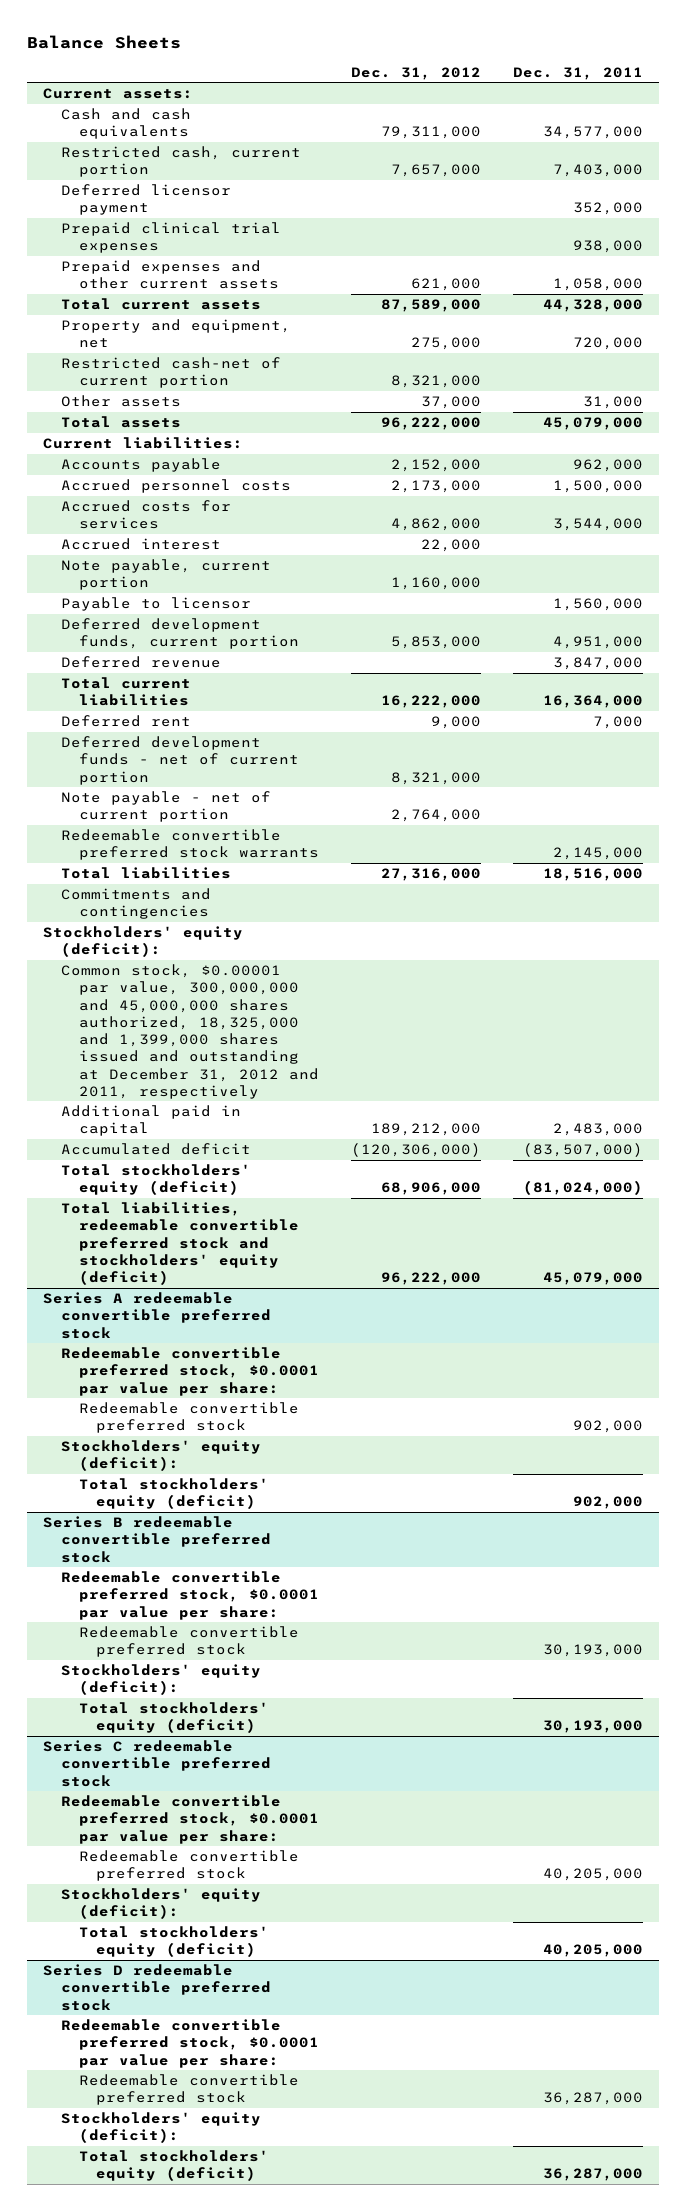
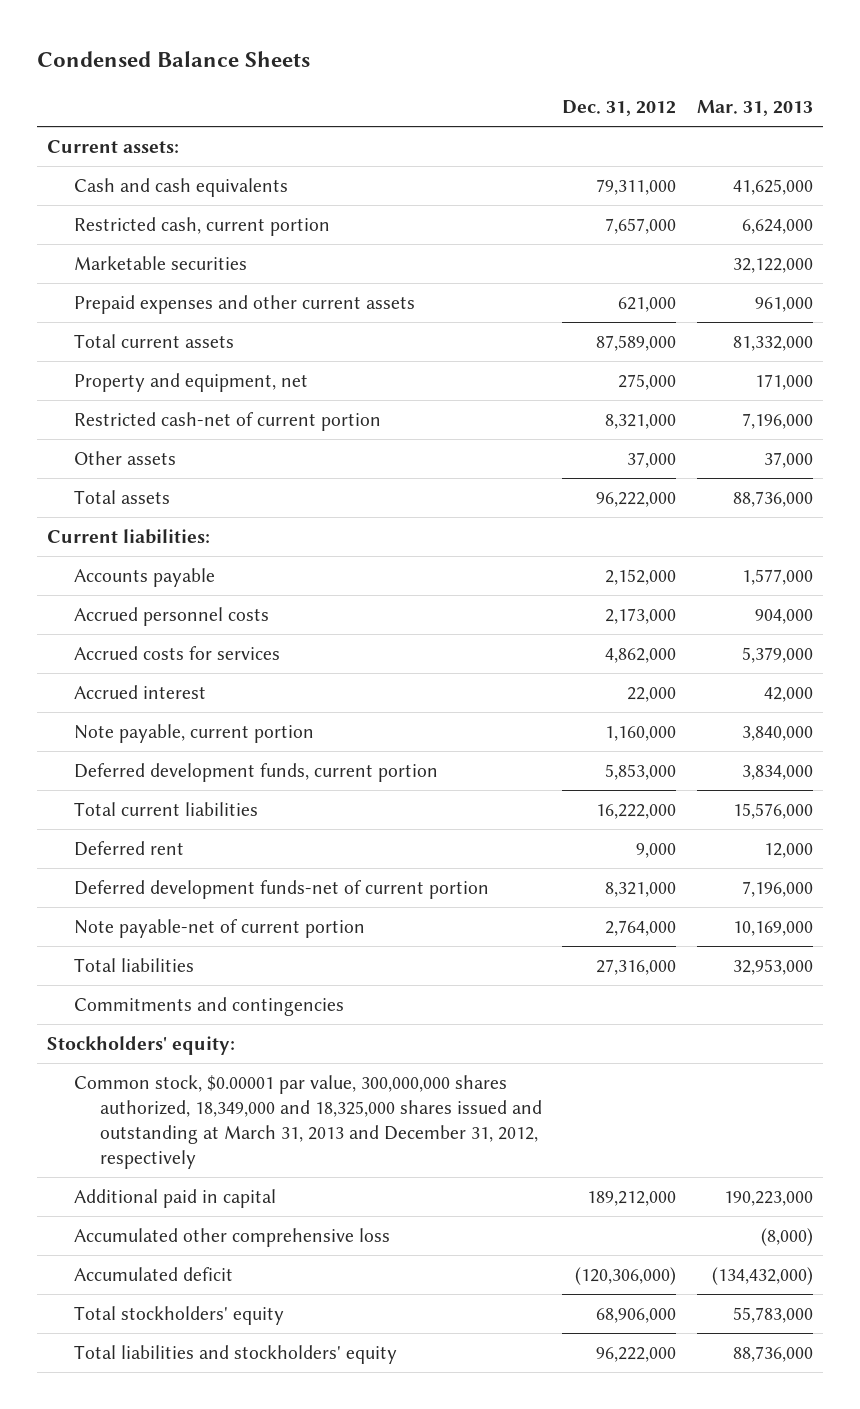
[27,35,182,50] Balance Sheets -> [36,51,310,68] Condensed Balance Sheets
[513,66,644,80] Dec. 31, 2011 -> none
none -> [696,99,813,116] Mar. 31, 2013
[60,184,231,216] Deferred licensor payment -> none
[60,222,281,254] Prepaid clinical trial expenses -> none
none -> [73,256,247,271] Marketable securities
[60,597,251,612] Payable to licensor -> none
[60,656,221,669] Deferred revenue -> none
[60,829,319,861] Redeemable convertible preferred stock warrants -> none
[60,736,299,785] Deferred development funds - net of current portion -> [73,880,489,900] Deferred development funds-net of current portion
[60,791,271,823] Note payable - net of current portion -> [73,919,365,939] Note payable-net of current portion
[43,926,244,958] Stockholders' equity (deficit): -> [47,1036,236,1056] Stockholders' equity:
[60,964,319,1099] Common stock, $0.00001 par value, 300,000,000 and 45,000,000 shares authorized, 18,325,000 and 1,399,000 shares issued and outstanding at December 31, 2012 and 2011, respectively -> [73,1075,542,1169] Common stock, $0.00001 par value, 300,000,000 shares authorized, 18,349,000 and 18,325,000 shares issued and outstanding at March 31, 2013 and December 31, 2012, respectively
none -> [73,1228,390,1248] Accumulated other comprehensive loss
[43,1292,271,1339] Series A redeemable convertible preferred stock -> none
[60,1347,319,1396] Redeemable convertible preferred stock, $0.0001 par value per share: -> none
[78,1402,299,1434] Redeemable convertible preferred stock -> none
[60,1440,261,1472] Stockholders' equity (deficit): -> none
[78,1478,269,1510] Total stockholders' equity (deficit) -> none
[43,1516,271,1563] Series B redeemable convertible preferred stock -> none
[60,1571,319,1620] Redeemable convertible preferred stock, $0.0001 par value per share: -> none
[78,1626,299,1658] Redeemable convertible preferred stock -> none
[60,1664,261,1696] Stockholders' equity (deficit): -> none
[78,1702,269,1734] Total stockholders' equity (deficit) -> none
[43,1740,271,1787] Series C redeemable convertible preferred stock -> none
[60,1795,319,1844] Redeemable convertible preferred stock, $0.0001 par value per share: -> none
[78,1850,299,1882] Redeemable convertible preferred stock -> none
[60,1888,261,1920] Stockholders' equity (deficit): -> none
[78,1926,269,1958] Total stockholders' equity (deficit) -> none
[43,1964,271,2011] Series D redeemable convertible preferred stock -> none
[60,2019,319,2068] Redeemable convertible preferred stock, $0.0001 par value per share: -> none
[78,2074,299,2106] Redeemable convertible preferred stock -> none
[60,2112,261,2144] Stockholders' equity (deficit): -> none
[78,2150,269,2182] Total stockholders' equity (deficit) -> none
[60,1164,251,1196] Total stockholders' equity (deficit) -> [73,1306,284,1326] Total stockholders' equity
[60,1202,299,1286] Total liabilities, redeemable convertible preferred stock and stockholders' equity (deficit) -> [73,1345,397,1365] Total liabilities and stockholders' equity

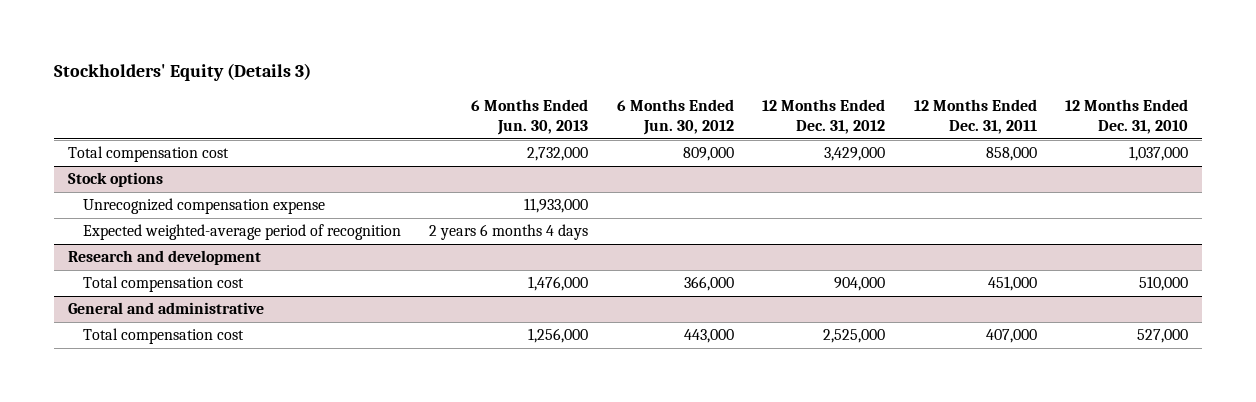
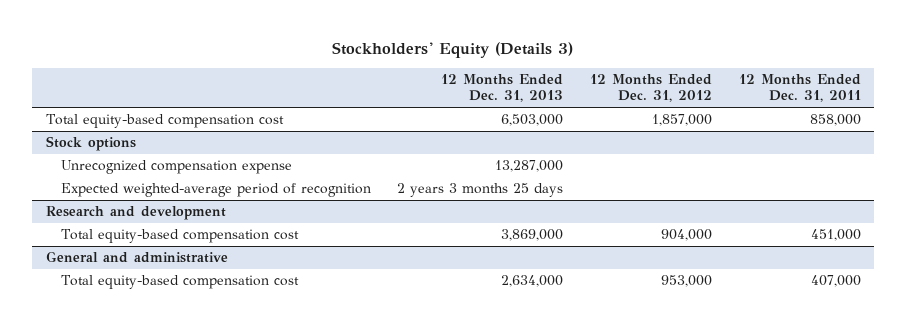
[471,99,589,135] 6 Months Ended Jun. 30, 2013 -> none
[616,99,734,135] 6 Months Ended Jun. 30, 2012 -> none
[1065,99,1189,134] 12 Months Ended Dec. 31, 2010 -> none
none -> [441,74,564,103] 12 Months Ended Dec. 31, 2013
[67,146,229,163] Total compensation cost -> [45,114,284,129] Total equity-based compensation cost
[824,147,886,162] 3,429,000 -> [652,114,713,127] 1,857,000
[82,276,244,293] Total compensation cost -> [60,229,299,244] Total equity-based compensation cost
[82,328,244,345] Total compensation cost -> [60,275,299,290] Total equity-based compensation cost
[823,329,886,344] 2,525,000 -> [661,275,713,288] 953,000

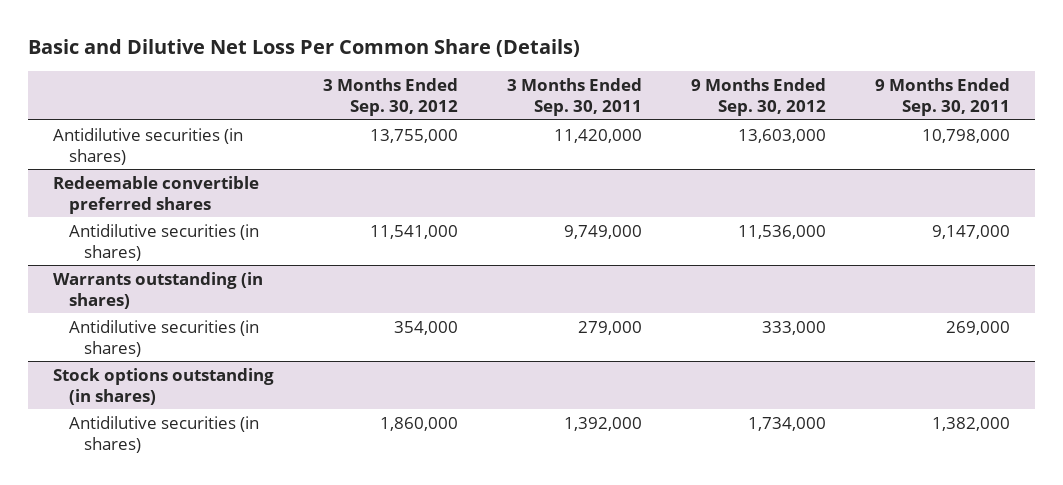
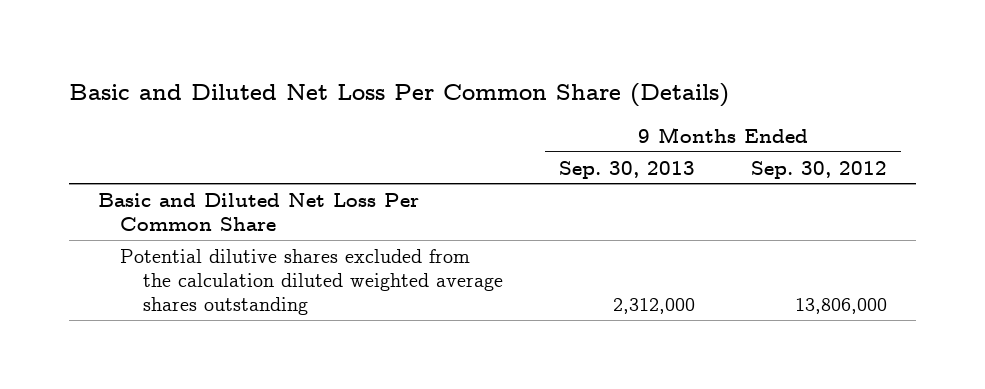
[28,39,581,58] Basic and Dilutive Net Loss Per Common Share (Details) -> [69,83,730,108] Basic and Diluted Net Loss Per Common Share (Details)
[323,78,459,117] 3 Months Ended Sep. 30, 2012 -> none
[507,78,643,117] 3 Months Ended Sep. 30, 2011 -> none
[875,78,1011,117] 9 Months Ended Sep. 30, 2011 -> none
none -> [559,160,696,179] Sep. 30, 2013
[52,127,243,165] Antidilutive securities (in shares) -> none
[52,175,259,214] Redeemable convertible preferred shares -> none
[68,223,259,261] Antidilutive securities (in shares) -> none
[52,271,263,309] Warrants outstanding (in shares) -> none
[68,319,259,357] Antidilutive securities (in shares) -> none
[52,367,274,405] Stock options outstanding (in shares) -> none
[68,415,259,453] Antidilutive securities (in shares) -> none
none -> [97,192,419,231] Basic and Diluted Net Loss Per Common Share
none -> [120,248,503,316] Potential dilutive shares excluded from the calculation diluted weighted average shares outstanding

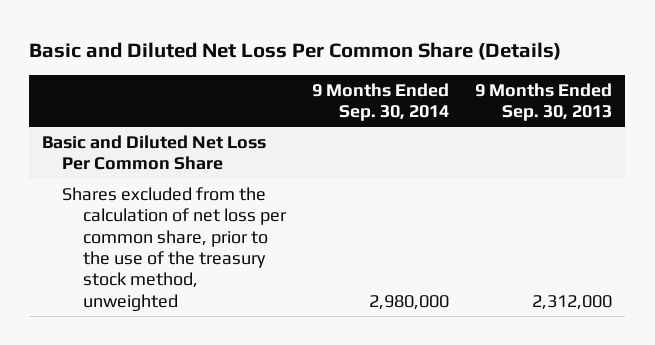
[751,160,888,179] Sep. 30, 2012 -> none
none -> [311,82,449,122] 9 Months Ended Sep. 30, 2014
[120,248,503,316] Potential dilutive shares excluded from the calculation diluted weighted average shares outstanding -> [62,186,287,311] Shares excluded from the calculation of net loss per common share, prior to the use of the treasury stock method, unweighted

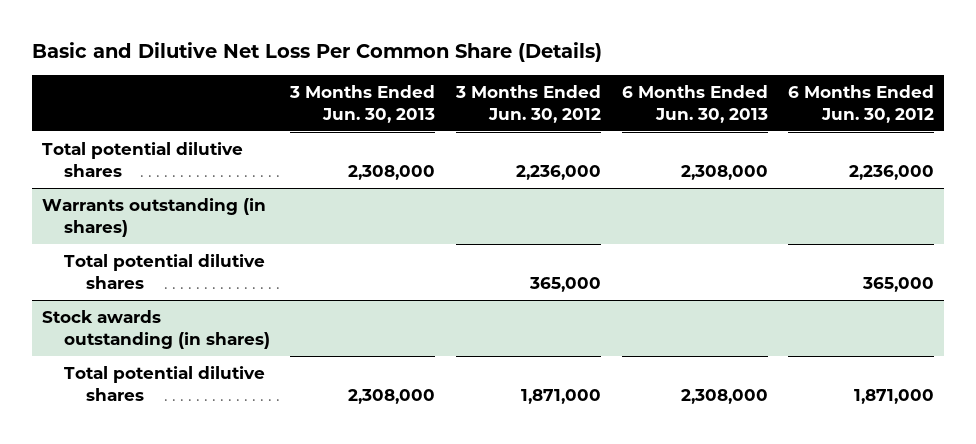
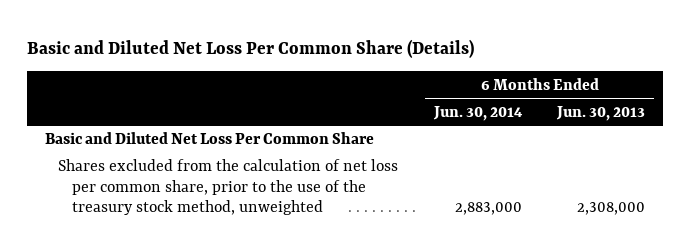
[31,41,602,62] Basic and Dilutive Net Loss Per Common Share (Details) -> [27,39,475,59] Basic and Diluted Net Loss Per Common Share (Details)
[289,85,436,123] 3 Months Ended Jun. 30, 2013 -> none
[454,85,601,123] 3 Months Ended Jun. 30, 2012 -> none
[788,85,935,123] 6 Months Ended Jun. 30, 2012 -> none
none -> [432,105,523,121] Jun. 30, 2014
[41,198,266,237] Warrants outstanding (in shares) -> none
[63,254,265,289] Total potential dilutive shares -> none
[41,310,270,349] Stock awards outstanding (in shares) -> none
[63,366,265,401] Total potential dilutive shares -> none
none -> [45,132,375,145] Basic and Diluted Net Loss Per Common Share
[41,142,243,177] Total potential dilutive shares -> [58,159,399,216] Shares excluded from the calculation of net loss per common share, prior to the use of the treasury stock method, unweighted

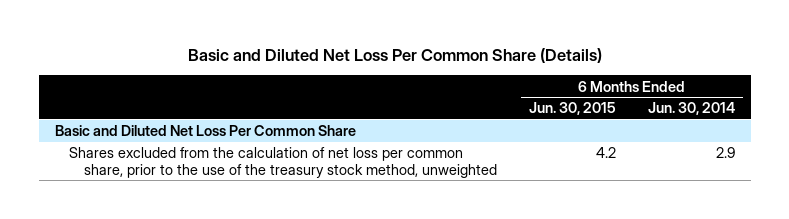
[556,105,646,121] Jun. 30, 2013 -> none
none -> [528,102,616,116] Jun. 30, 2015
[454,202,522,216] 2,883,000 -> [715,147,735,159] 2.9

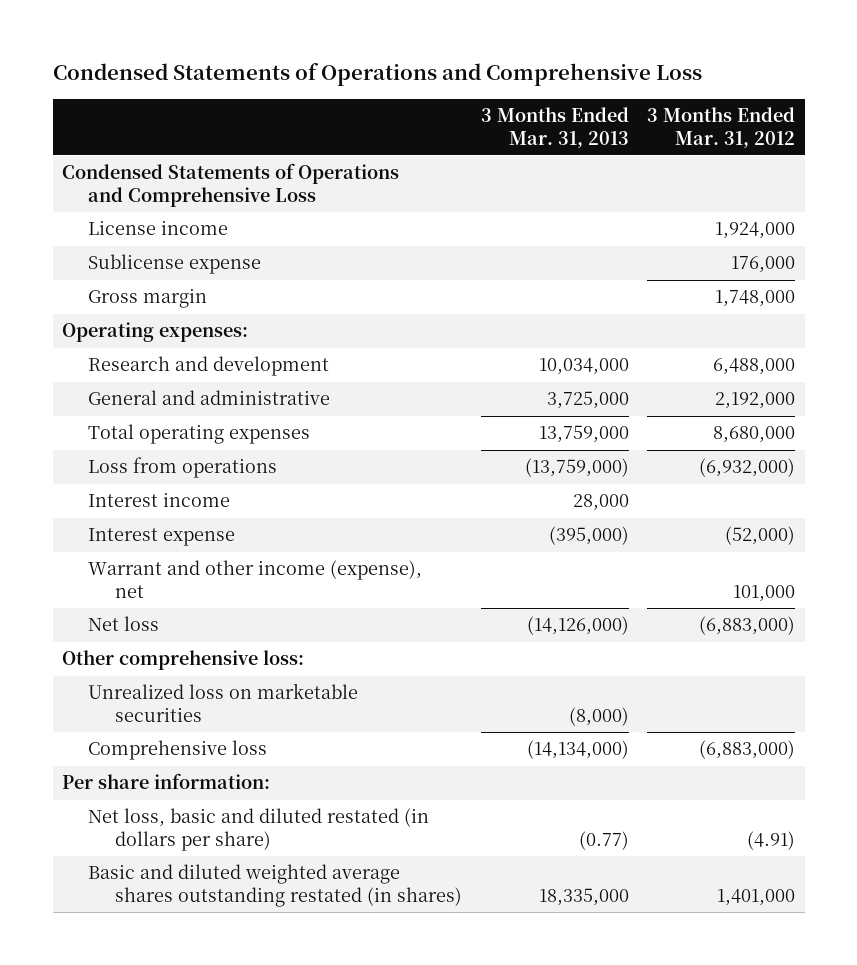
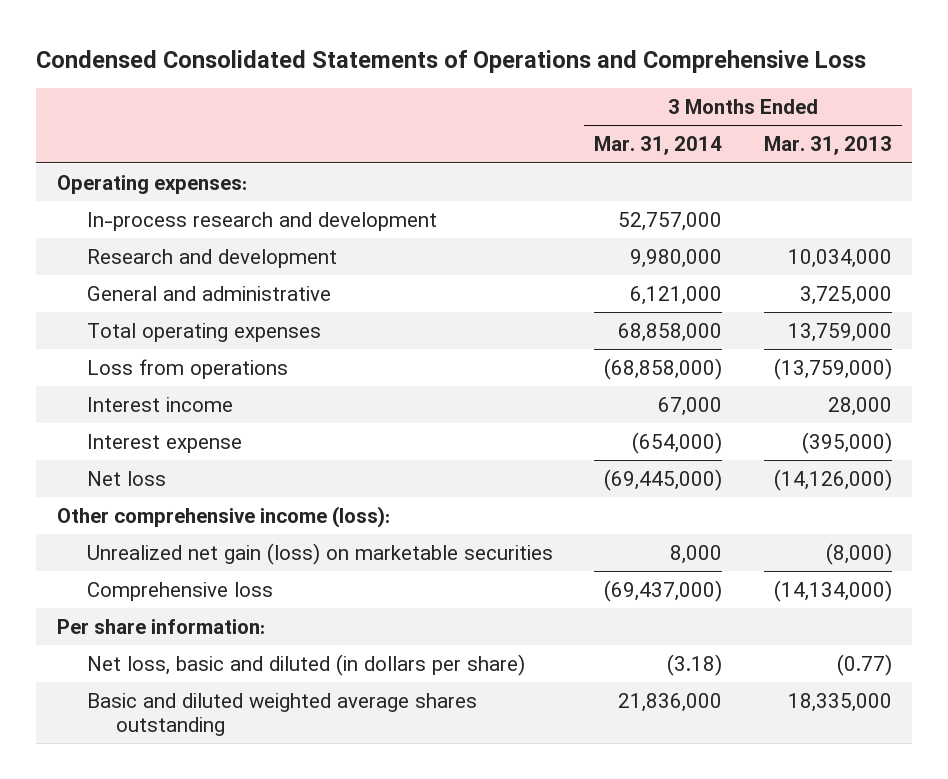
[52,63,702,87] Condensed Statements of Operations and Comprehensive Loss -> [36,49,867,73] Condensed Consolidated Statements of Operations and Comprehensive Loss
[647,106,796,148] 3 Months Ended Mar. 31, 2012 -> none
none -> [594,136,723,156] Mar. 31, 2014
[61,163,399,208] Condensed Statements of Operations and Comprehensive Loss -> none
[88,220,229,236] License income -> none
[88,254,262,275] Sublicense expense -> none
[88,288,208,309] Gross margin -> none
none -> [86,211,437,231] In-process research and development
[88,560,423,599] Warrant and other income (expense), net -> none
[61,650,304,671] Other comprehensive loss: -> [56,505,390,528] Other comprehensive income (loss):
[88,683,359,723] Unrealized loss on marketable securities -> [86,542,553,565] Unrealized net gain (loss) on marketable securities
[88,808,430,852] Net loss, basic and diluted restated (in dollars per share) -> [86,653,525,676] Net loss, basic and diluted (in dollars per share)
[88,864,463,908] Basic and diluted weighted average shares outstanding restated (in shares) -> [86,692,477,736] Basic and diluted weighted average shares outstanding

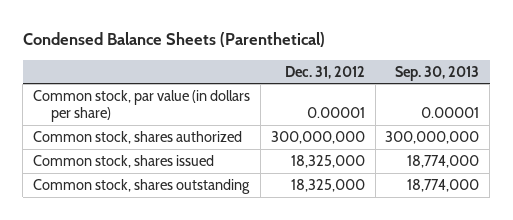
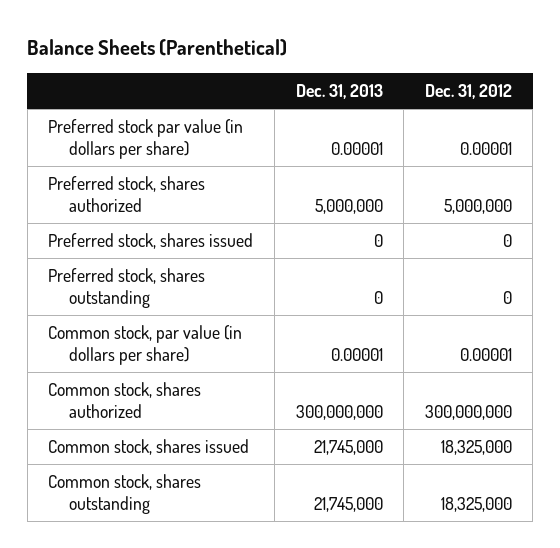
[22,32,325,48] Condensed Balance Sheets (Parenthetical) -> [27,38,288,56] Balance Sheets (Parenthetical)
[395,65,480,81] Sep. 30, 2013 -> none
none -> [295,83,383,99] Dec. 31, 2013
none -> [48,119,244,159] Preferred stock par value (in dollars per share)
none -> [48,176,206,212] Preferred stock, shares authorized
none -> [48,233,254,250] Preferred stock, shares issued
none -> [48,268,206,308] Preferred stock, shares outstanding

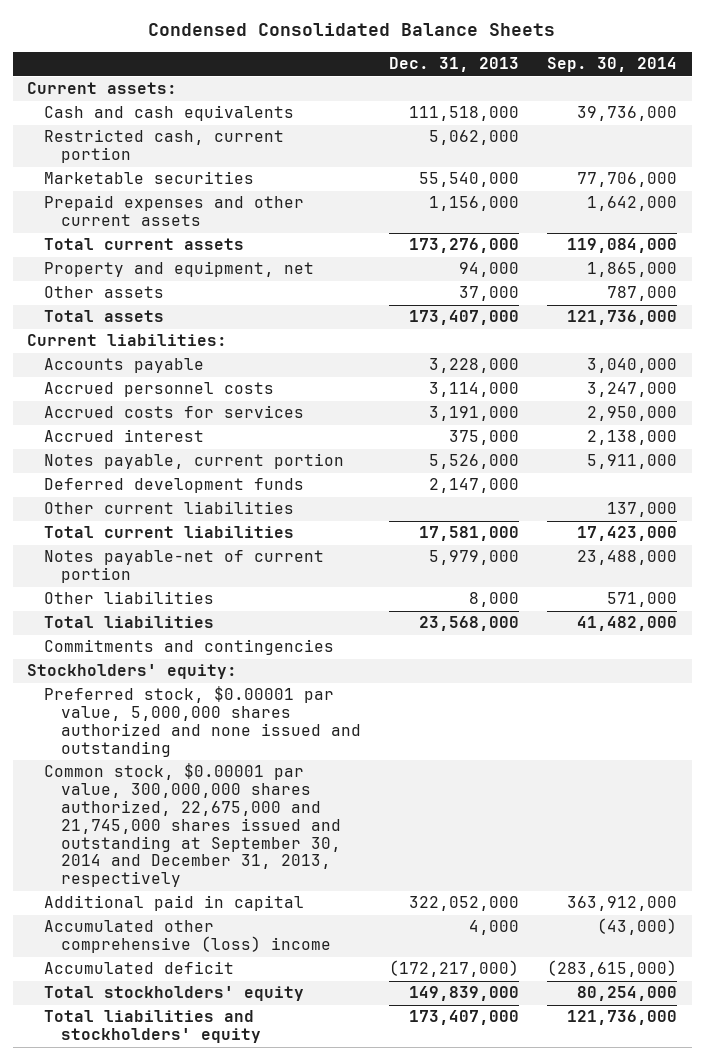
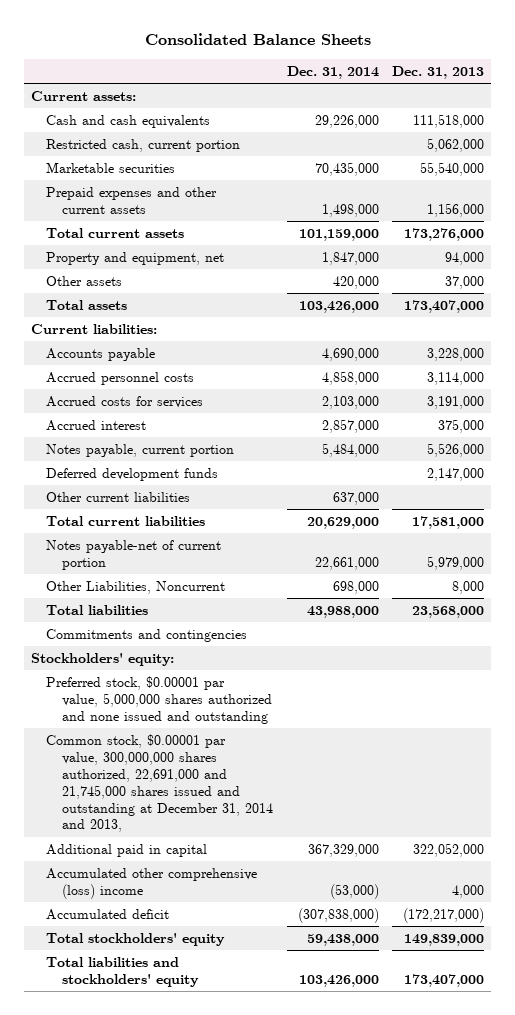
[148,23,556,37] Condensed Consolidated Balance Sheets -> [144,33,371,46] Consolidated Balance Sheets
[547,57,678,73] Sep. 30, 2014 -> none
none -> [286,65,379,79] Dec. 31, 2014
[43,591,214,605] Other liabilities -> [46,580,226,594] Other Liabilities, Noncurrent
[43,763,341,888] Common stock, $0.00001 par value, 300,000,000 shares authorized, 22,675,000 and 21,745,000 shares issued and outstanding at September 30, 2014 and December 31, 2013, respectively -> [46,733,273,833] Common stock, $0.00001 par value, 300,000,000 shares authorized, 22,691,000 and 21,745,000 shares issued and outstanding at December 31, 2014 and 2013,

